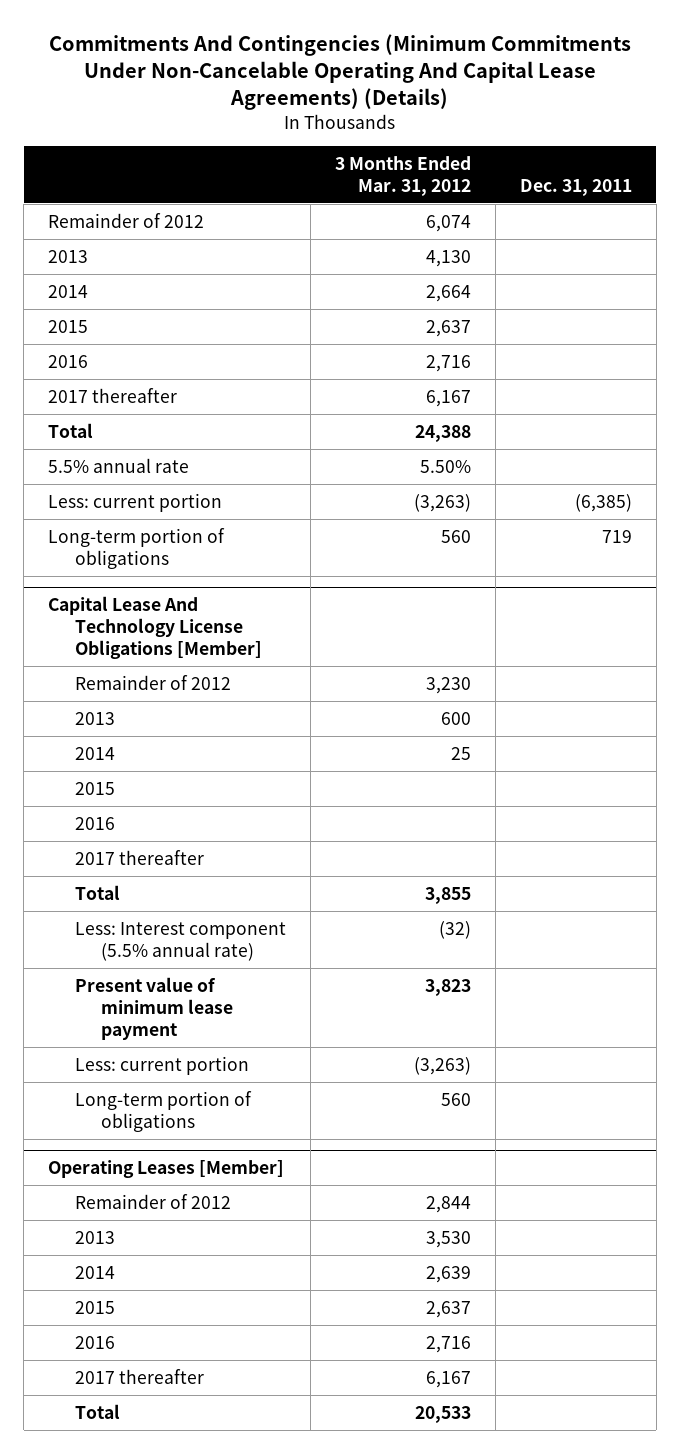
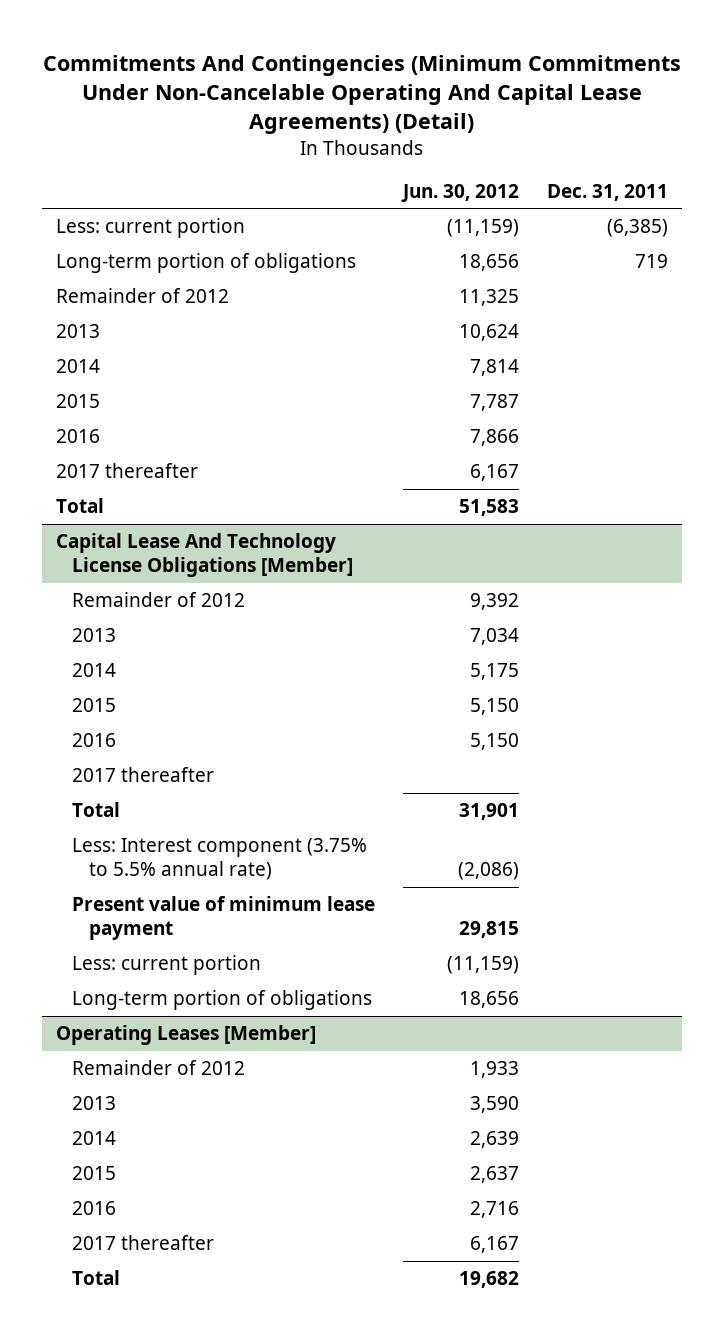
[49,33,632,111] Commitments And Contingencies (Minimum Commitments Under Non-Cancelable Operating And Capital Lease Agreements) (Details) -> [42,54,681,135] Commitments And Contingencies (Minimum Commitments Under Non-Cancelable Operating And Capital Lease Agreements) (Detail)
[334,155,471,196] 3 Months Ended Mar. 31, 2012 -> none
none -> [401,183,520,202] Jun. 30, 2012
[48,492,223,512] Less: current portion -> [55,218,245,239] Less: current portion
[48,527,226,569] Long-term portion of obligations -> [55,253,356,274] Long-term portion of obligations
[48,457,190,473] 5.5% annual rate -> none
[74,921,286,961] Less: Interest component (5.5% annual rate) -> [72,838,368,880] Less: Interest component (3.75% to 5.5% annual rate)

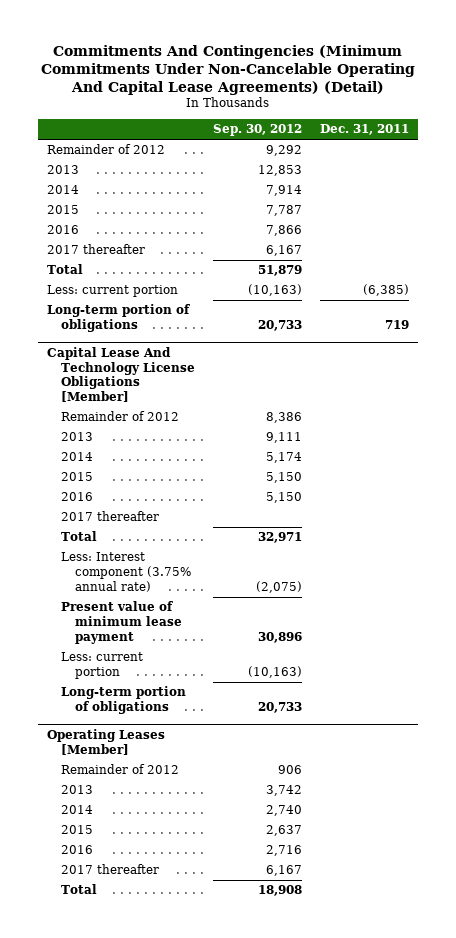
[401,183,520,202] Jun. 30, 2012 -> none
none -> [212,124,302,137] Sep. 30, 2012
[55,218,245,239] Less: current portion -> [46,285,178,298] Less: current portion
[55,253,356,274] Long-term portion of obligations -> [46,304,190,333] Long-term portion of obligations
[72,838,368,880] Less: Interest component (3.75% to 5.5% annual rate) -> [61,552,192,592] Less: Interest component (3.75% annual rate)

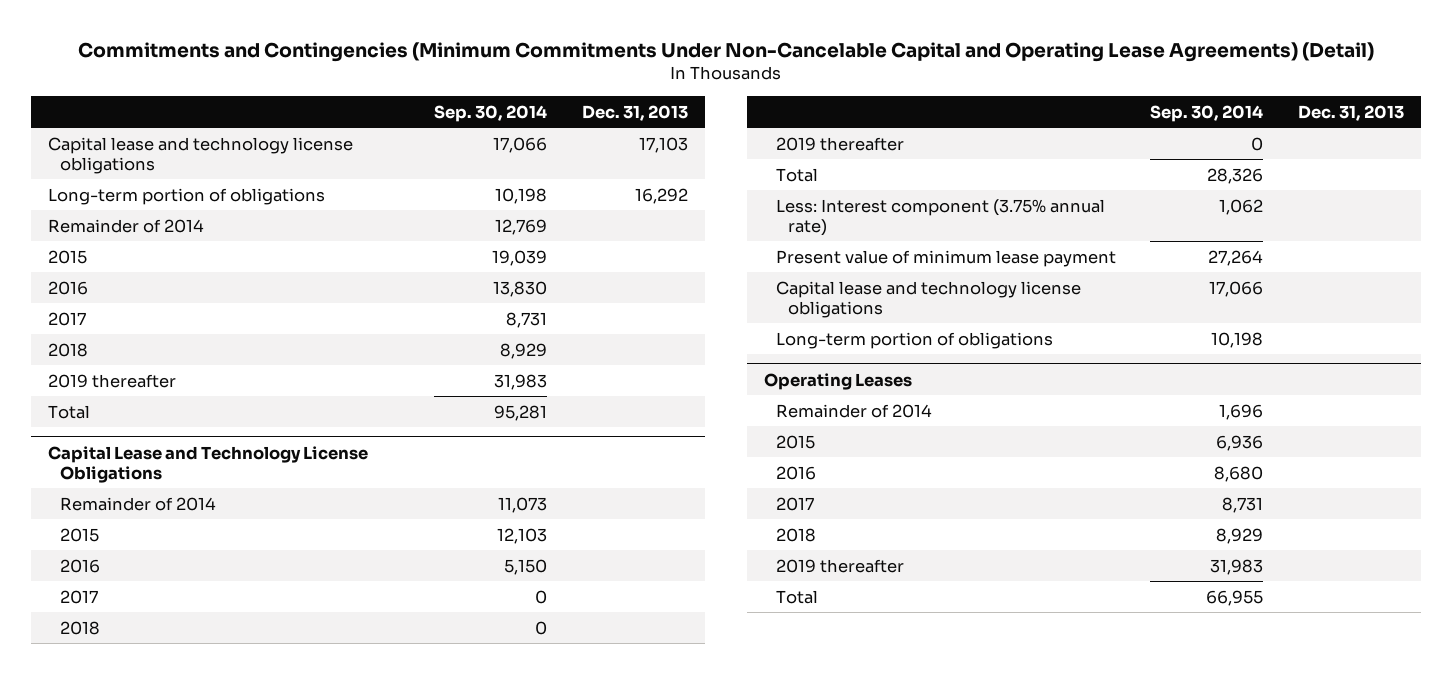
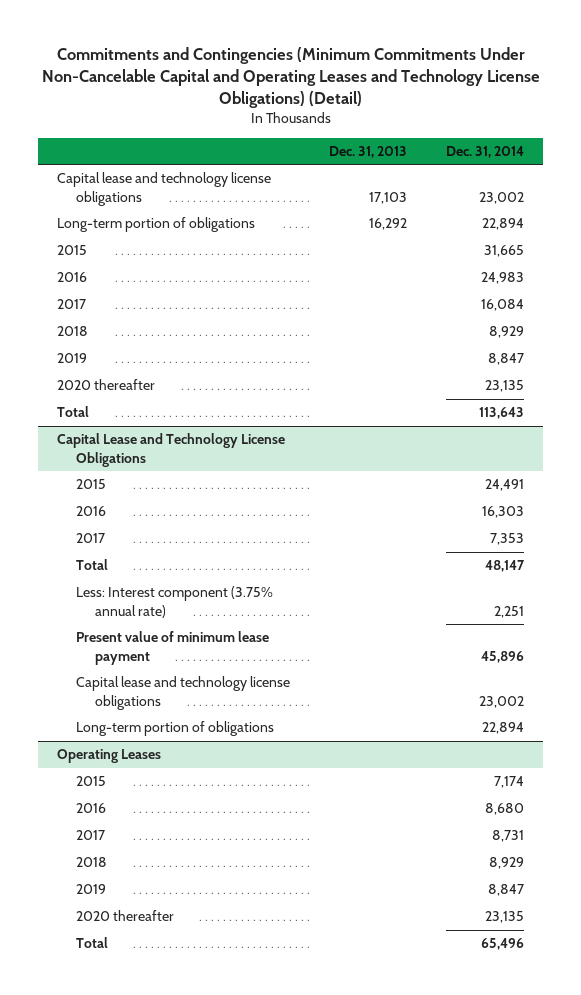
[77,41,1374,62] Commitments and Contingencies (Minimum Commitments Under Non-Cancelable Capital and Operating Lease Agreements) (Detail) -> [41,47,540,109] Commitments and Contingencies (Minimum Commitments Under Non-Cancelable Capital and Operating Leases and Technology License Obligations) (Detail)
[434,104,548,122] Sep. 30, 2014 -> none
none -> [445,145,524,158] Dec. 31, 2014
[48,218,205,233] Remainder of 2014 -> none
none -> [57,353,88,364] 2019
[48,373,177,388] 2019 thereafter -> [57,379,156,391] 2020 thereafter
[60,496,217,511] Remainder of 2014 -> none
[60,620,101,635] 2018 -> none
[775,136,904,151] 2019 thereafter -> none
[775,403,932,418] Remainder of 2014 -> none
none -> [76,884,107,895] 2019
[775,558,904,573] 2019 thereafter -> [76,910,175,922] 2020 thereafter

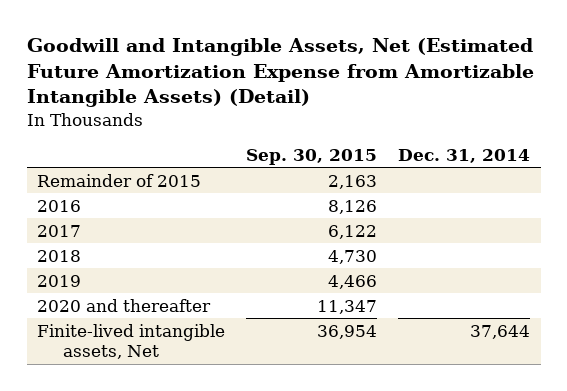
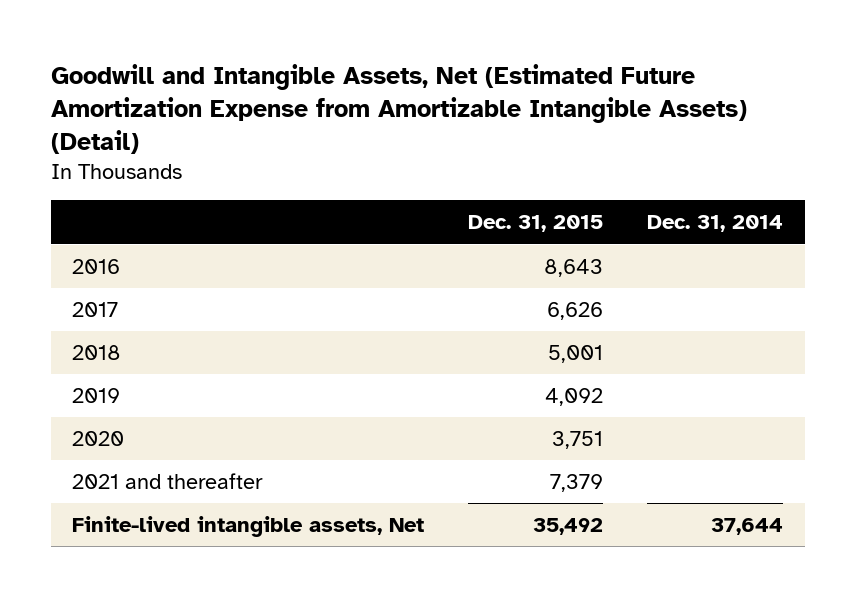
[246,148,378,165] Sep. 30, 2015 -> none
none -> [468,215,604,233] Dec. 31, 2015
[37,173,202,187] Remainder of 2015 -> none
none -> [72,430,125,446] 2020
[37,298,212,312] 2020 and thereafter -> [72,472,264,489] 2021 and thereafter

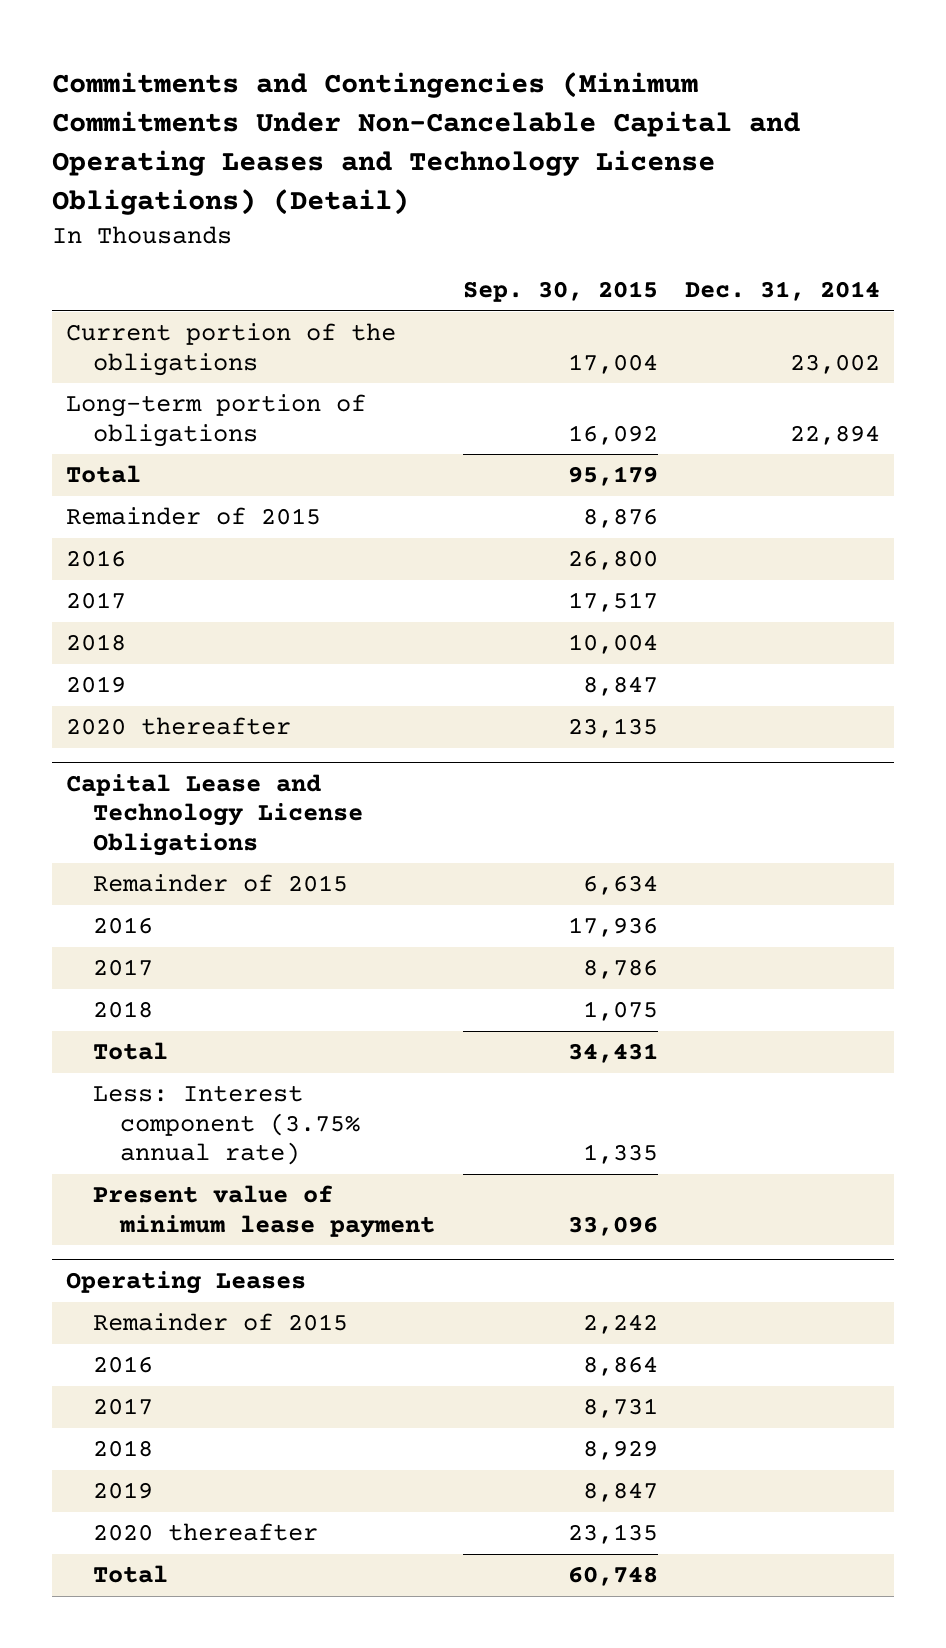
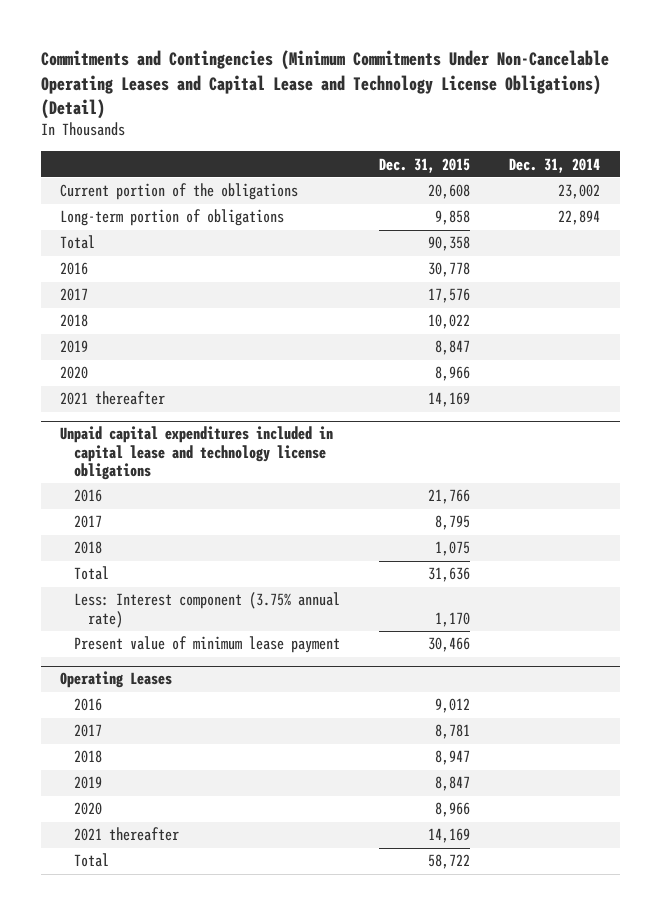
[52,71,801,216] Commitments and Contingencies (Minimum Commitments Under Non-Cancelable Capital and Operating Leases and Technology License Obligations) (Detail) -> [40,50,609,120] Commitments and Contingencies (Minimum Commitments Under Non-Cancelable Operating Leases and Capital Lease and Technology License Obligations) (Detail)
[462,280,658,302] Sep. 30, 2015 -> none
none -> [379,157,471,173] Dec. 31, 2015
[65,507,321,526] Remainder of 2015 -> none
[93,874,349,893] Remainder of 2015 -> none
none -> [60,366,89,380] 2020
[65,717,291,736] 2020 thereafter -> [60,391,166,406] 2021 thereafter
[65,773,364,856] Capital Lease and Technology License Obligations -> [60,426,334,481] Unpaid capital expenditures included in capital lease and technology license obligations
[93,1313,349,1332] Remainder of 2015 -> none
none -> [73,802,102,816] 2020
[93,1523,319,1542] 2020 thereafter -> [73,827,179,842] 2021 thereafter

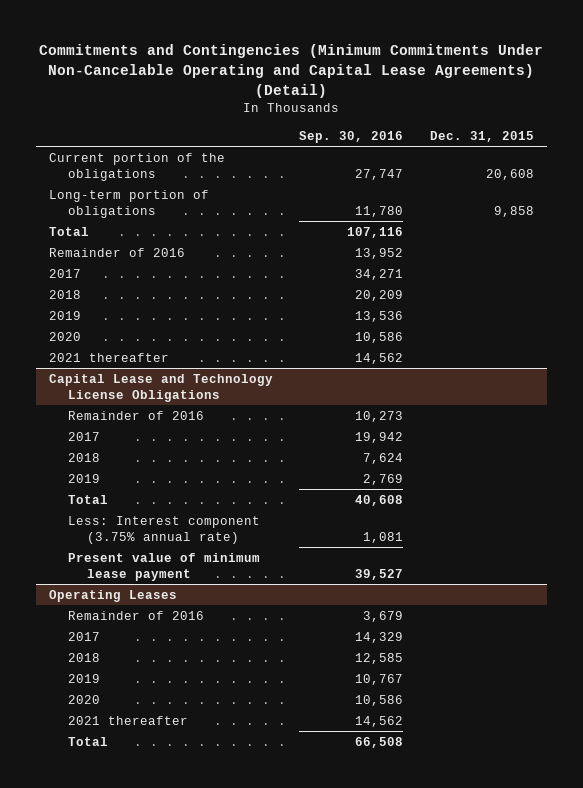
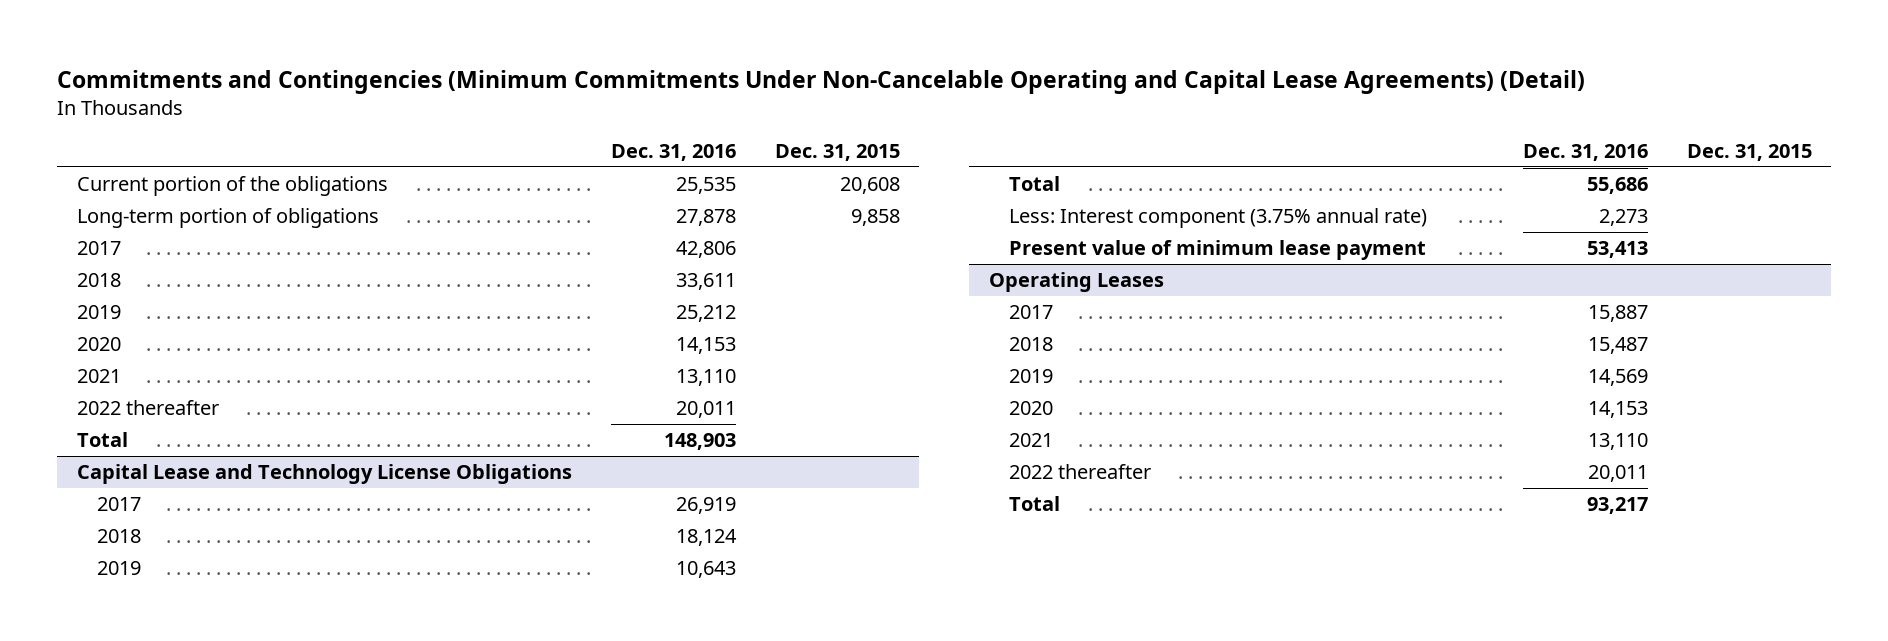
[299,130,404,143] Sep. 30, 2016 -> none
none -> [610,143,736,161] Dec. 31, 2016
[48,247,185,257] Remainder of 2016 -> none
none -> [76,369,121,384] 2021
[48,352,169,362] 2021 thereafter -> [76,400,219,416] 2022 thereafter
[48,226,89,236] Total -> [76,432,128,448] Total
[67,410,204,420] Remainder of 2016 -> none
[67,610,204,620] Remainder of 2016 -> none
none -> [1008,433,1053,448] 2021
[67,715,188,725] 2021 thereafter -> [1008,464,1151,480] 2022 thereafter

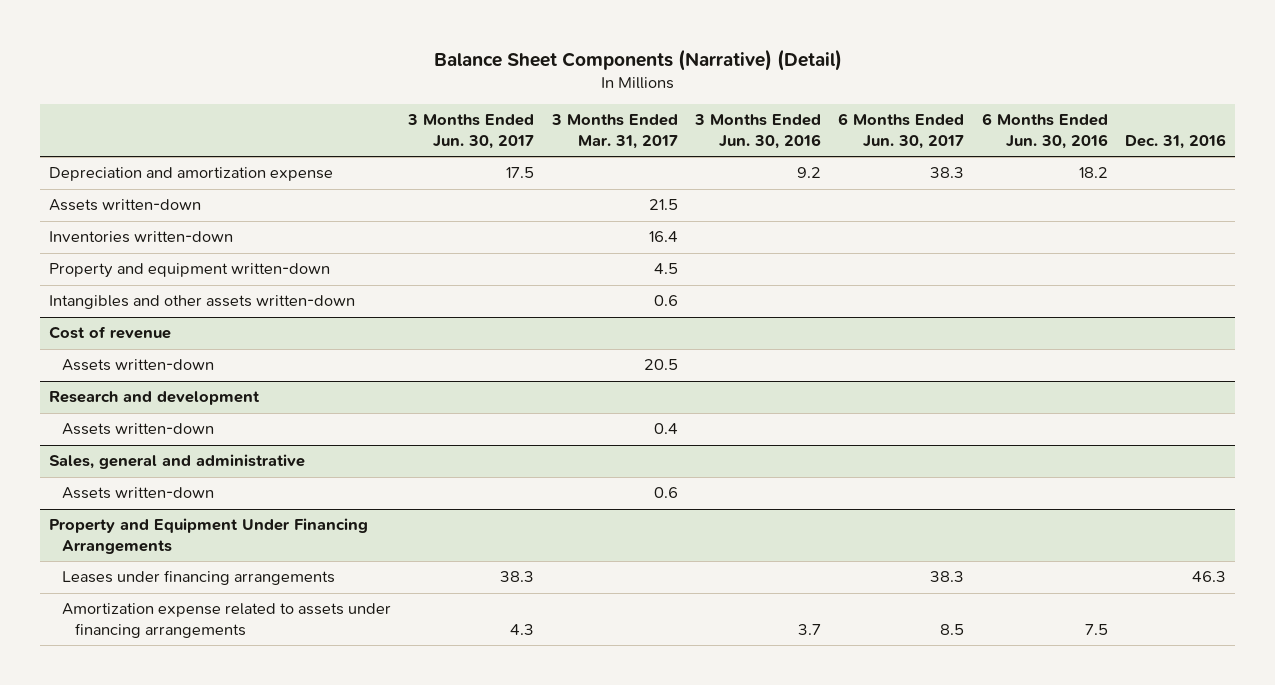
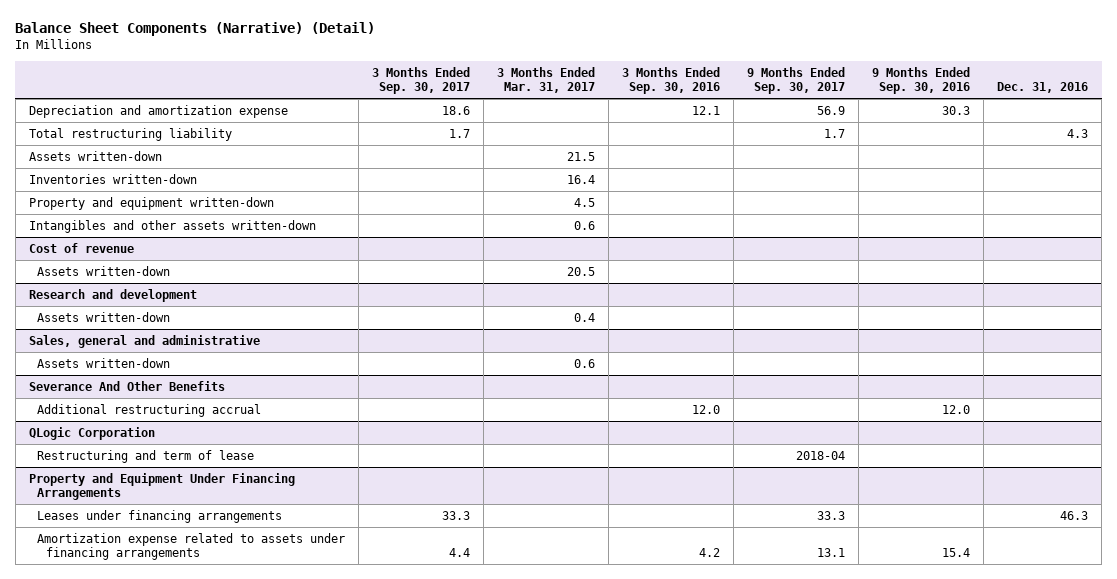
[407,114,535,150] 3 Months Ended Jun. 30, 2017 -> none
[693,114,821,150] 3 Months Ended Jun. 30, 2016 -> none
[838,113,965,150] 6 Months Ended Jun. 30, 2017 -> none
[981,113,1108,150] 6 Months Ended Jun. 30, 2016 -> none
none -> [372,66,471,94] 3 Months Ended Sep. 30, 2017
none -> [622,66,721,94] 3 Months Ended Sep. 30, 2016
none -> [747,66,846,94] 9 Months Ended Sep. 30, 2017
none -> [872,66,971,94] 9 Months Ended Sep. 30, 2016
none -> [28,127,232,141] Total restructuring liability
none -> [28,380,225,391] Severance And Other Benefits
none -> [37,403,262,417] Additional restructuring accrual
none -> [28,426,155,440] QLogic Corporation
none -> [37,449,255,463] Restructuring and term of lease

